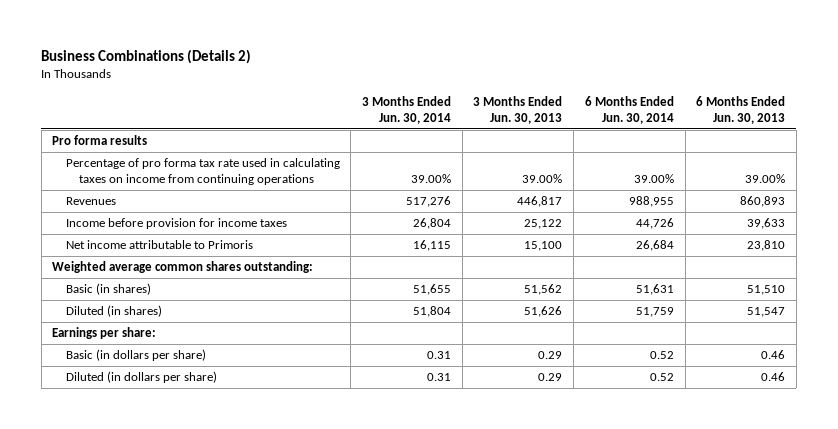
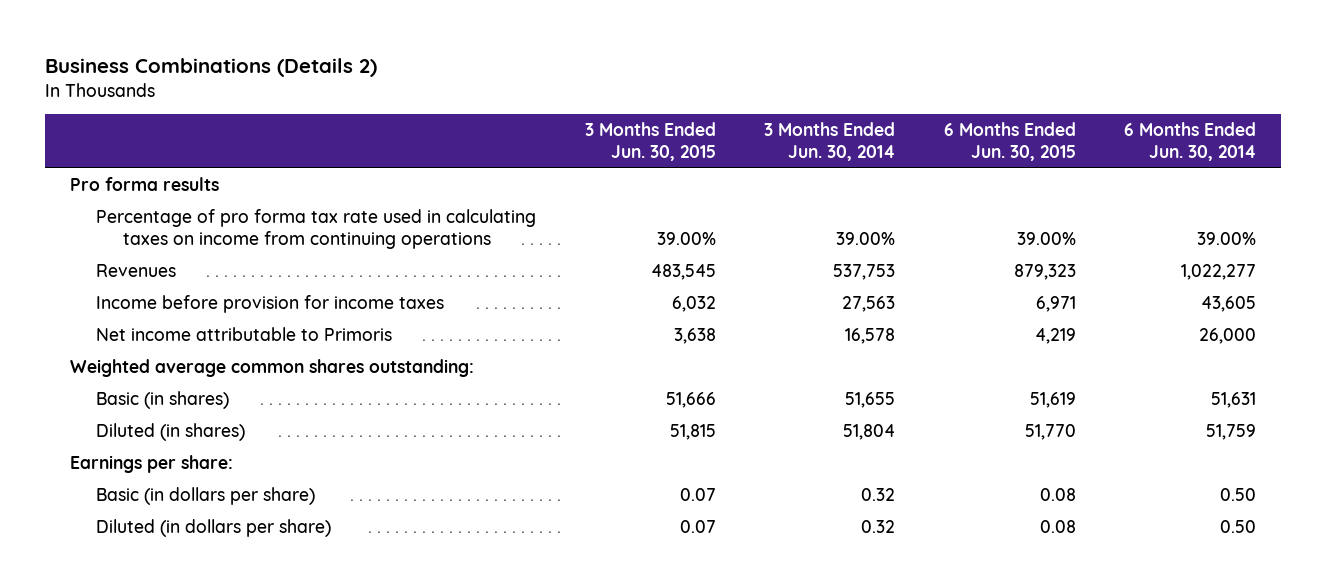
[473,96,563,124] 3 Months Ended Jun. 30, 2013 -> none
[696,96,786,124] 6 Months Ended Jun. 30, 2013 -> none
none -> [584,122,716,162] 3 Months Ended Jun. 30, 2015
none -> [943,122,1076,162] 6 Months Ended Jun. 30, 2015
[406,196,452,208] 517,276 -> [833,264,896,281] 537,753
[628,196,674,208] 988,955 -> [1181,264,1257,281] 1,022,277
[413,218,452,230] 26,804 -> [842,296,896,313] 27,563
[635,218,674,230] 44,726 -> [1201,296,1257,313] 43,605
[413,240,452,252] 16,115 -> [845,328,896,345] 16,578
[635,240,674,252] 26,684 -> [1199,328,1257,345] 26,000
[427,351,452,360] 0.31 -> [861,488,896,502] 0.32
[649,351,674,360] 0.52 -> [1220,488,1257,502] 0.50
[427,373,452,382] 0.31 -> [861,520,896,534] 0.32
[649,373,674,382] 0.52 -> [1220,520,1257,534] 0.50

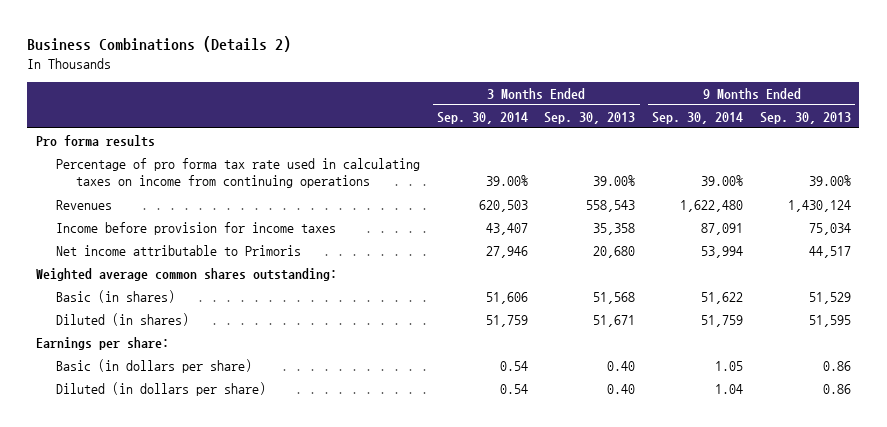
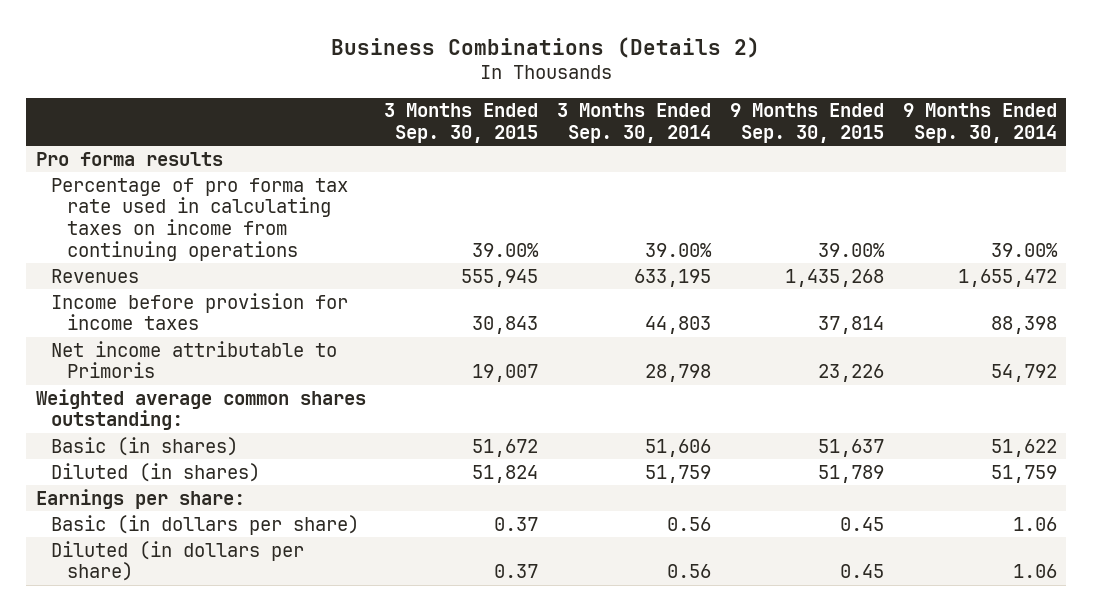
[544,111,636,124] Sep. 30, 2013 -> none
[759,111,851,124] Sep. 30, 2013 -> none
none -> [384,103,539,143] 3 Months Ended Sep. 30, 2015
none -> [730,103,885,143] 9 Months Ended Sep. 30, 2015
[478,200,528,213] 620,503 -> [634,268,712,287] 633,195
[680,200,744,213] 1,622,480 -> [957,268,1057,287] 1,655,472
[485,223,528,236] 43,407 -> [645,316,712,335] 44,803
[701,223,744,236] 87,091 -> [990,316,1057,335] 88,398
[485,246,528,259] 27,946 -> [645,364,712,383] 28,798
[701,246,744,259] 53,994 -> [990,364,1057,383] 54,792
[499,361,528,372] 0.54 -> [667,516,712,531] 0.56
[715,361,744,372] 1.05 -> [1012,516,1057,531] 1.06
[499,384,528,395] 0.54 -> [667,564,712,579] 0.56
[715,384,744,395] 1.04 -> [1012,564,1057,579] 1.06

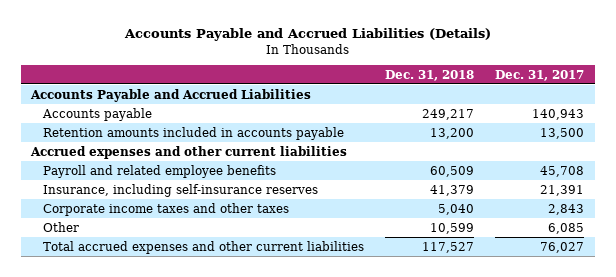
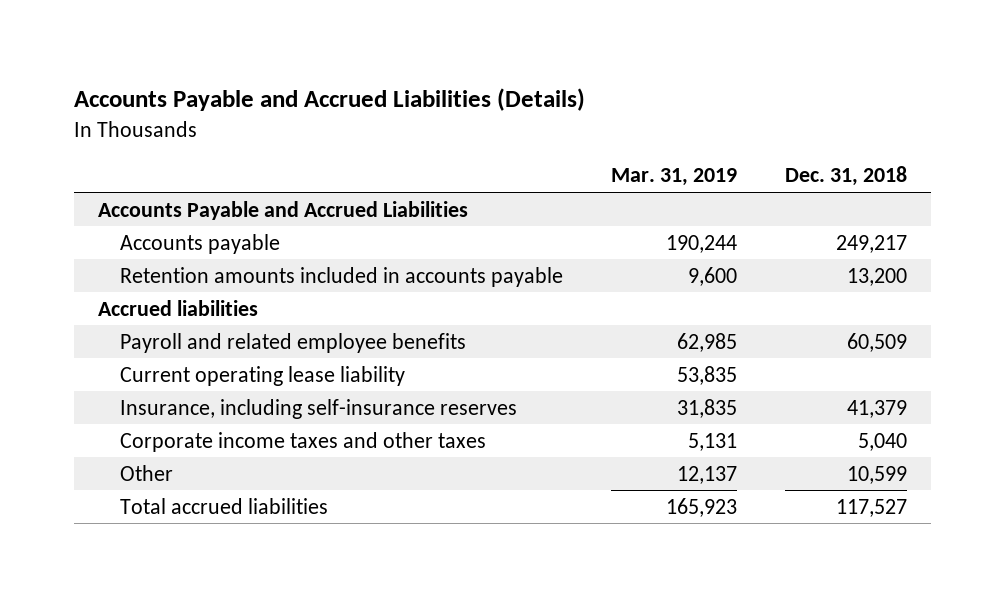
[495,69,585,81] Dec. 31, 2017 -> none
none -> [610,168,737,187] Mar. 31, 2019
[30,145,348,159] Accrued expenses and other current liabilities -> [97,299,258,316] Accrued liabilities
none -> [119,365,405,386] Current operating lease liability
[43,240,365,254] Total accrued expenses and other current liabilities -> [119,497,328,514] Total accrued liabilities

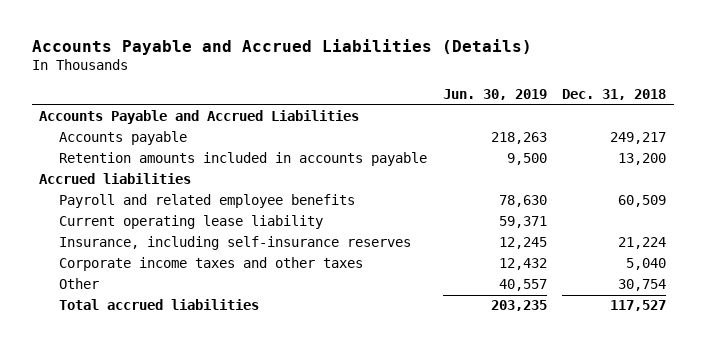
[610,168,737,187] Mar. 31, 2019 -> none
none -> [442,89,547,101] Jun. 30, 2019
[847,399,908,418] 41,379 -> [617,237,666,250] 21,224
[847,465,908,484] 10,599 -> [617,279,666,292] 30,754

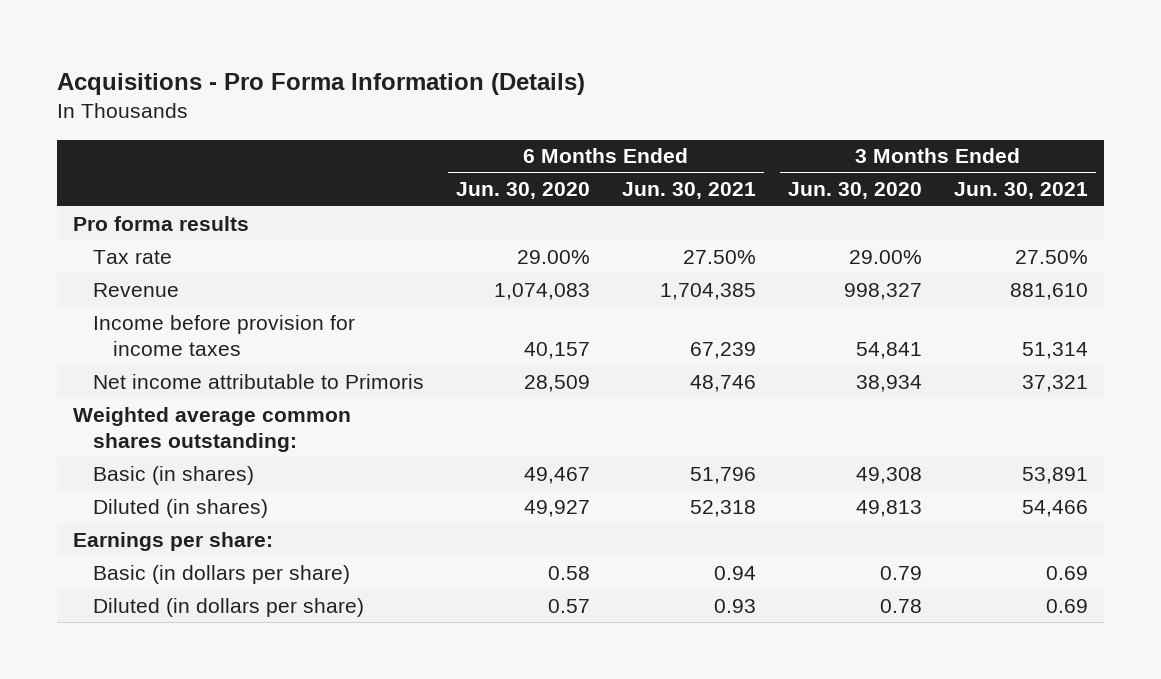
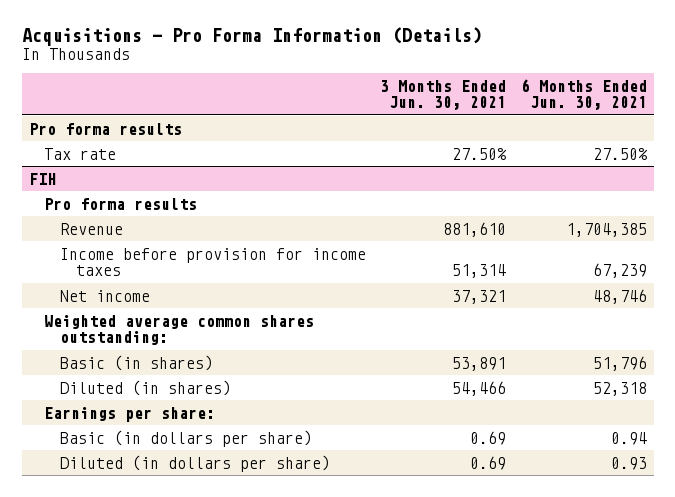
[455,182,590,200] Jun. 30, 2020 -> none
[787,182,922,200] Jun. 30, 2020 -> none
none -> [28,172,56,185] FIH
none -> [44,197,198,210] Pro forma results
[92,373,424,389] Net income attributable to Primoris -> [60,289,151,302] Net income

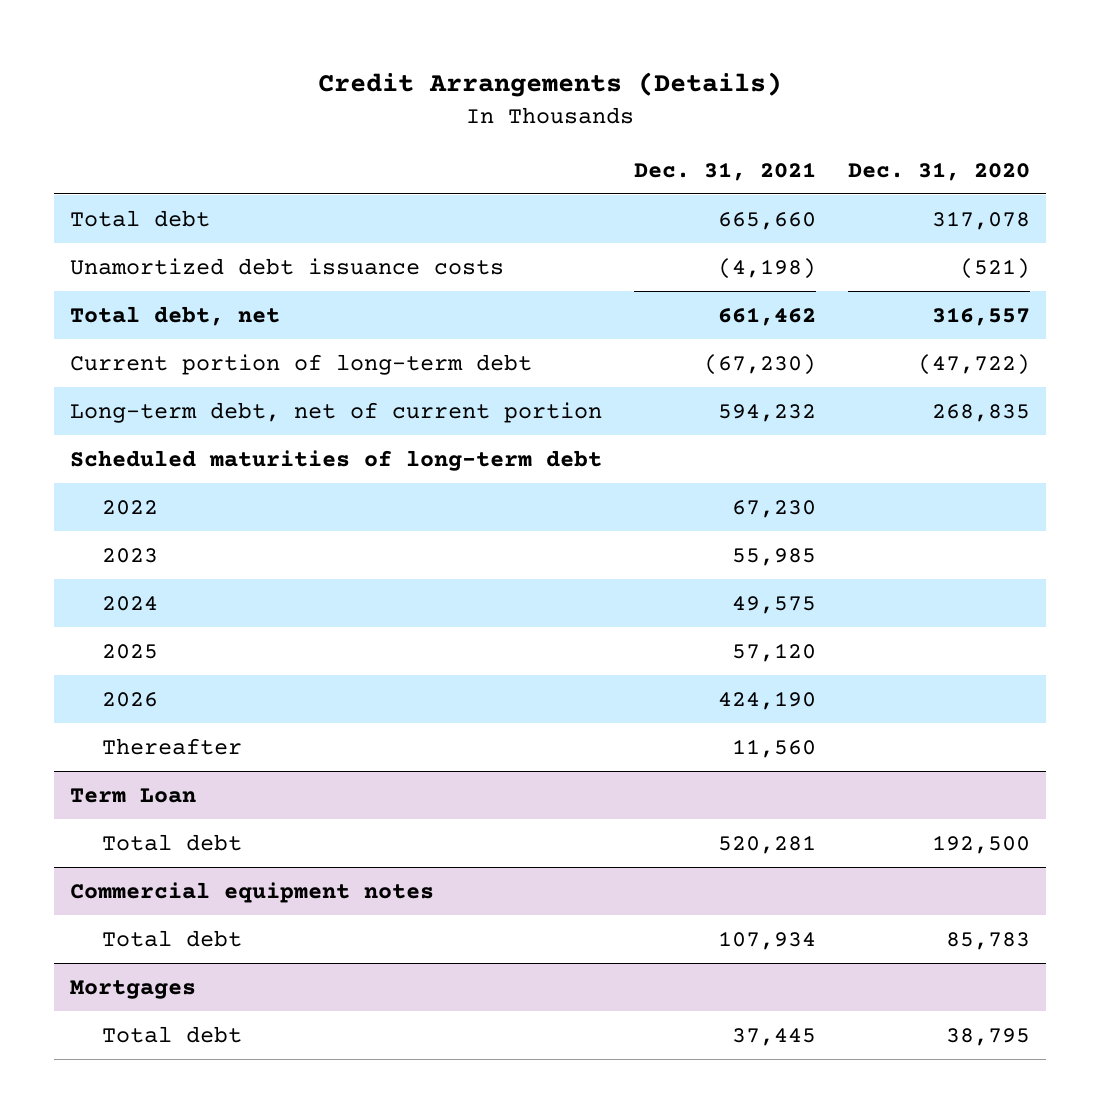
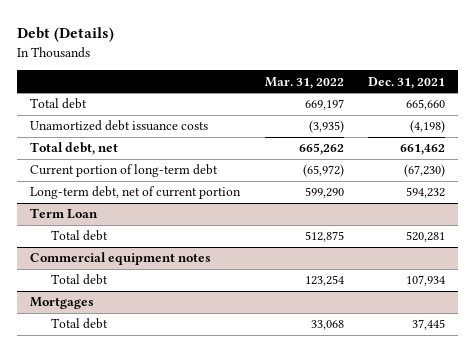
[318,71,783,97] Credit Arrangements (Details) -> [17,27,115,43] Debt (Details)
[848,161,1031,181] Dec. 31, 2020 -> none
none -> [264,76,344,89] Mar. 31, 2022
[70,449,603,471] Scheduled maturities of long-term debt -> none
[102,499,159,515] 2022 -> none
[102,547,159,563] 2023 -> none
[102,595,159,611] 2024 -> none
[102,643,159,659] 2025 -> none
[102,691,159,707] 2026 -> none
[102,737,243,755] Thereafter -> none

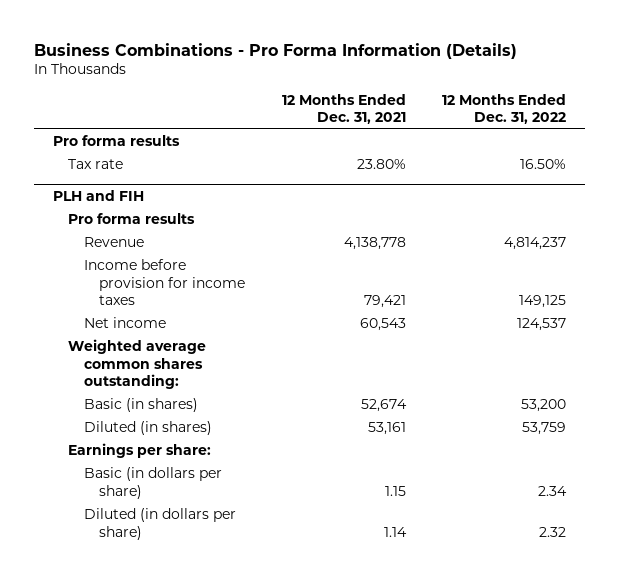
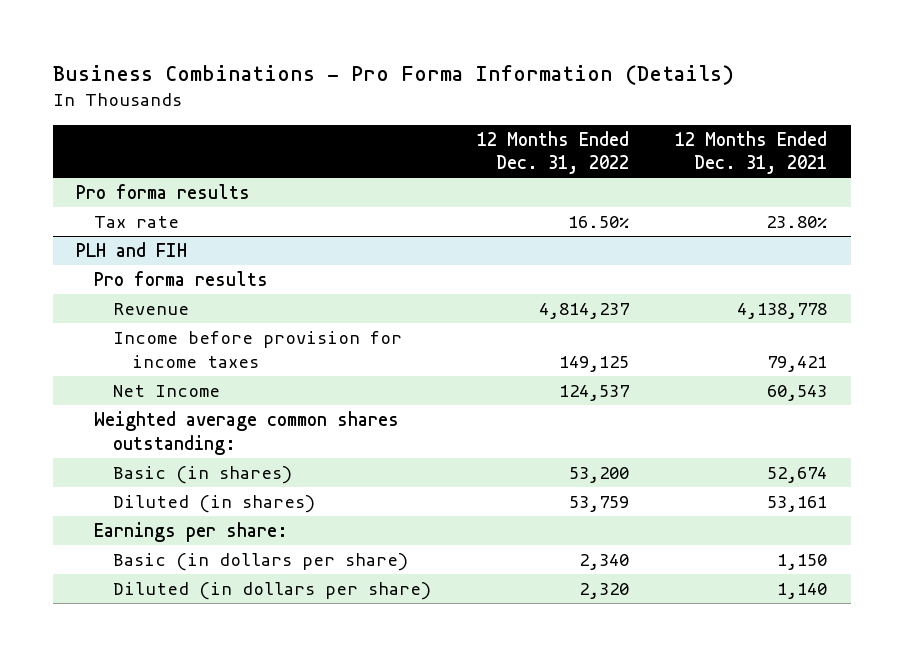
[83,317,166,329] Net income -> [112,384,220,397] Net Income
[384,485,406,496] 1.15 -> [777,553,828,570] 1,150
[538,485,568,496] 2.34 -> [579,553,630,570] 2,340
[383,526,407,537] 1.14 -> [777,582,828,599] 1,140
[539,526,567,537] 2.32 -> [579,582,630,599] 2,320

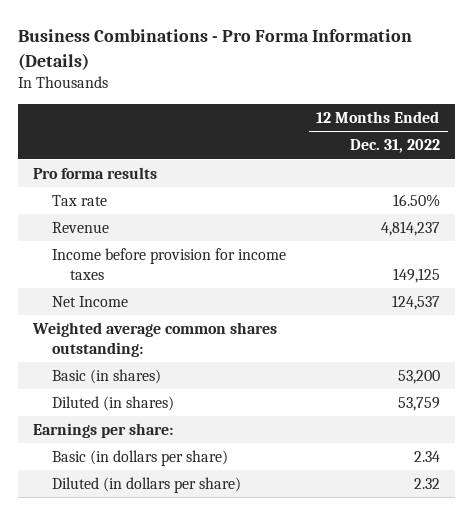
[675,130,828,175] 12 Months Ended Dec. 31, 2021 -> none
[75,241,187,257] PLH and FIH -> none
[94,270,269,286] Pro forma results -> none
[579,553,630,570] 2,340 -> [413,451,440,463] 2.34
[579,582,630,599] 2,320 -> [413,478,440,490] 2.32

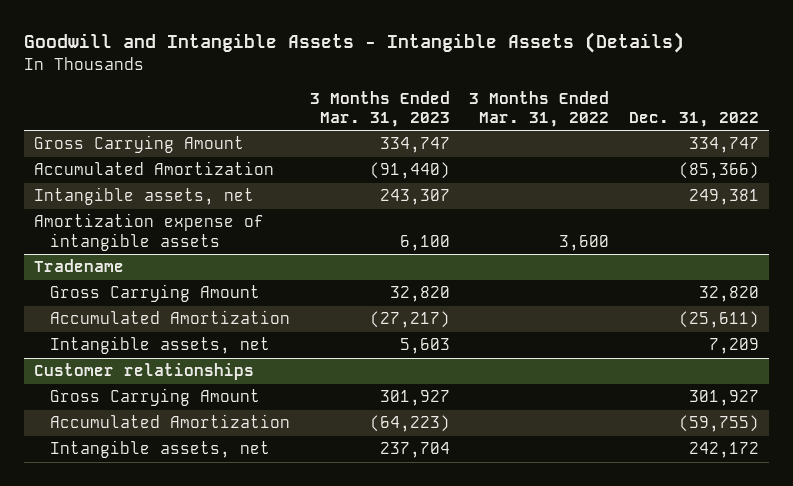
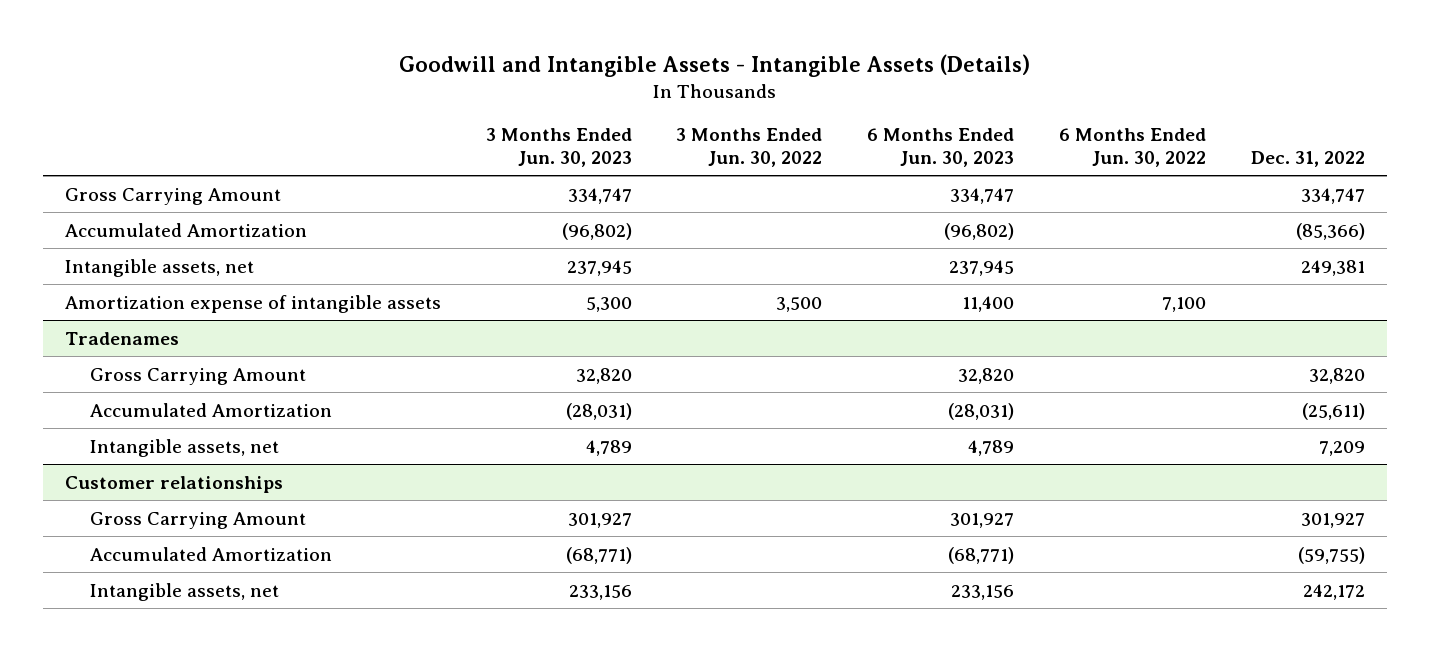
[309,90,450,127] 3 Months Ended Mar. 31, 2023 -> none
[469,90,610,127] 3 Months Ended Mar. 31, 2022 -> none
none -> [485,128,632,167] 3 Months Ended Jun. 30, 2023
none -> [676,128,823,167] 3 Months Ended Jun. 30, 2022
none -> [867,128,1015,167] 6 Months Ended Jun. 30, 2023
none -> [1059,128,1207,167] 6 Months Ended Jun. 30, 2022
[33,259,124,273] Tradename -> [64,331,179,345] Tradenames

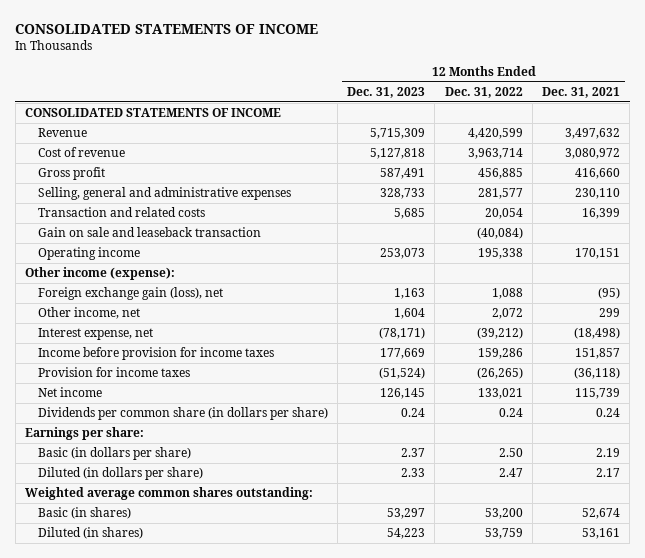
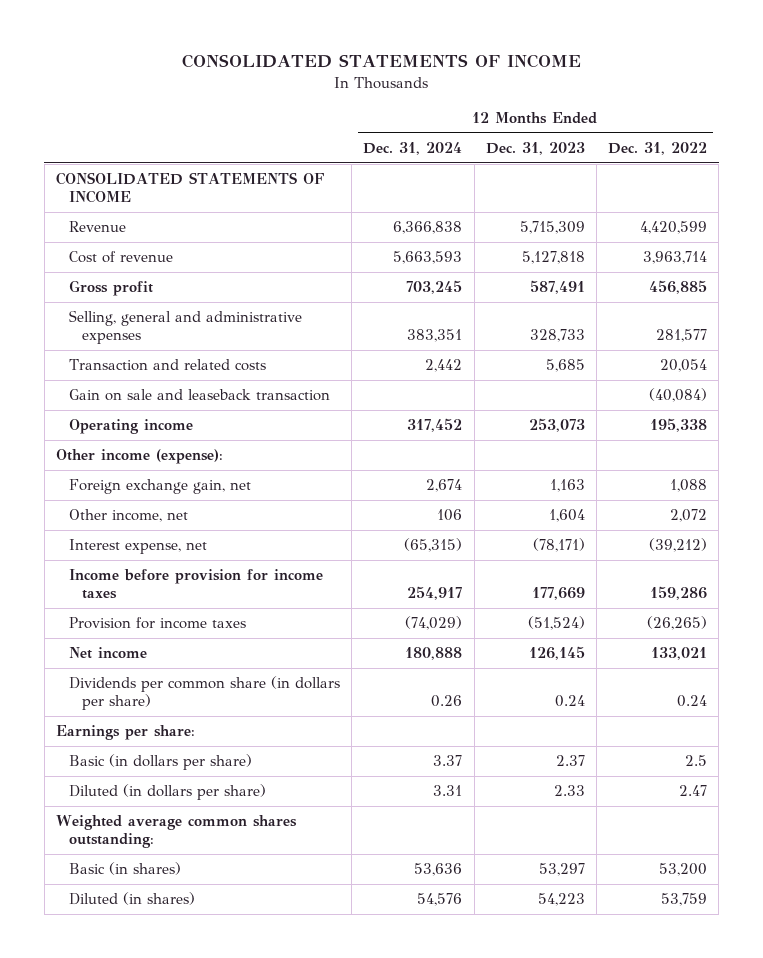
[541,87,620,99] Dec. 31, 2021 -> none
none -> [363,141,463,155] Dec. 31, 2024
[37,287,223,301] Foreign exchange gain (loss), net -> [69,479,252,495] Foreign exchange gain, net
[498,448,523,458] 2.50 -> [684,755,707,767] 2.5

